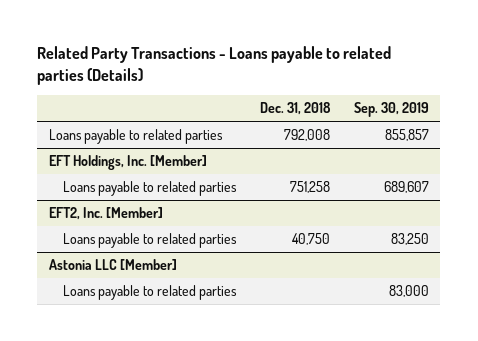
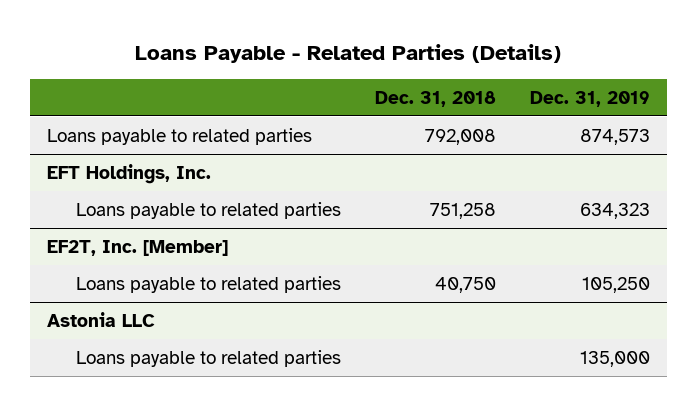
[37,45,392,85] Related Party Transactions - Loans payable to related parties (Details) -> [135,43,562,63] Loans Payable - Related Parties (Details)
[353,102,429,118] Sep. 30, 2019 -> none
none -> [529,90,650,107] Dec. 31, 2019
[49,155,208,171] EFT Holdings, Inc. [Member] -> [47,163,212,184] EFT Holdings, Inc.
[49,207,164,221] EFT2, Inc. [Member] -> [47,239,229,256] EF2T, Inc. [Member]
[49,259,178,271] Astonia LLC [Member] -> [47,311,156,327] Astonia LLC

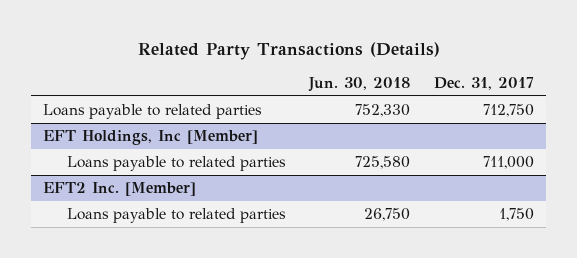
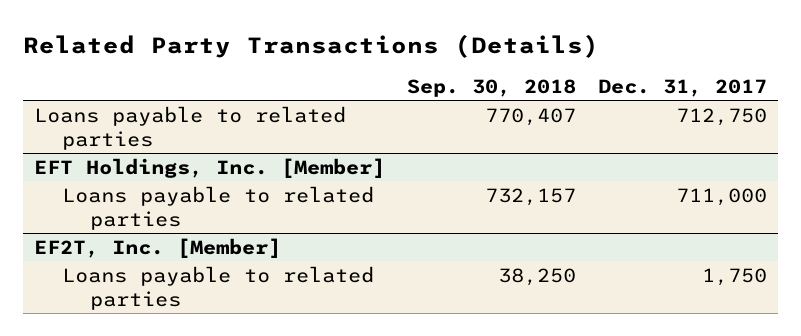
[307,77,410,93] Jun. 30, 2018 -> none
none -> [407,78,577,97] Sep. 30, 2018
[43,130,259,146] EFT Holdings, Inc [Member] -> [34,157,386,178] EFT Holdings, Inc. [Member]
[43,182,197,197] EFT2 Inc. [Member] -> [34,237,282,258] EF2T, Inc. [Member]

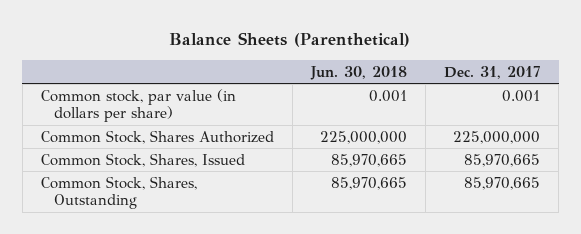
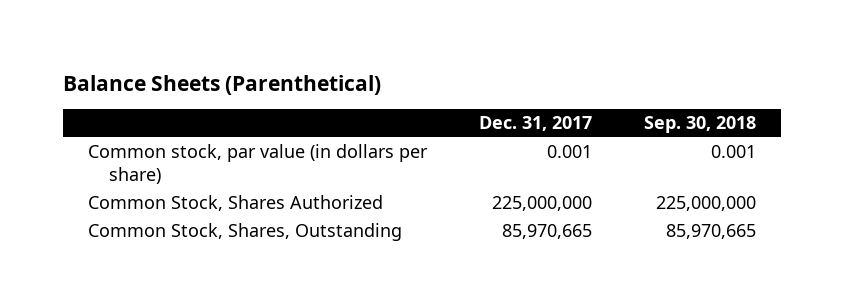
[309,65,407,80] Jun. 30, 2018 -> none
none -> [643,116,756,134] Sep. 30, 2018
[40,152,245,167] Common Stock, Shares, Issued -> none

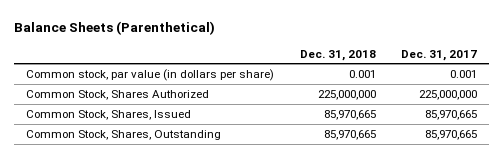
[643,116,756,134] Sep. 30, 2018 -> none
none -> [299,49,376,61] Dec. 31, 2018
none -> [26,109,192,120] Common Stock, Shares, Issued

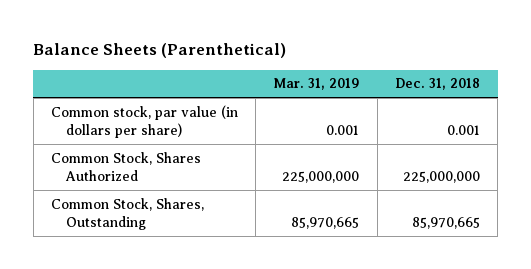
[400,49,477,61] Dec. 31, 2017 -> none
none -> [273,78,360,91] Mar. 31, 2019
[26,109,192,120] Common Stock, Shares, Issued -> none

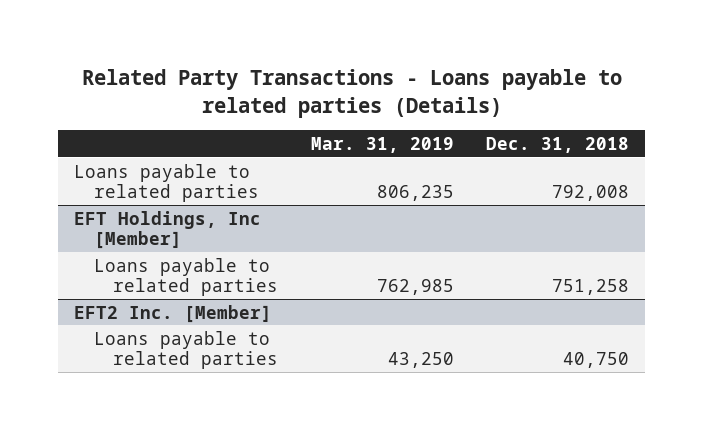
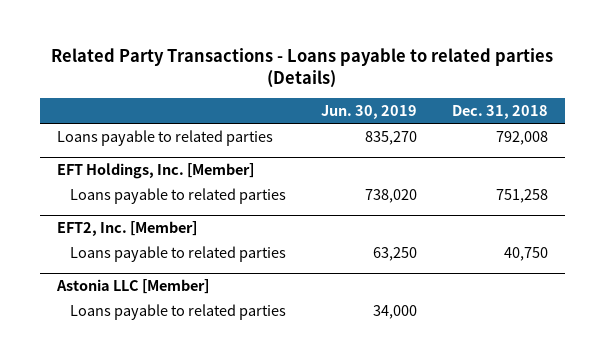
[310,136,454,153] Mar. 31, 2019 -> none
none -> [321,104,418,119] Jun. 30, 2019
[73,210,261,250] EFT Holdings, Inc [Member] -> [56,162,254,179] EFT Holdings, Inc. [Member]
[73,304,272,323] EFT2 Inc. [Member] -> [56,220,197,236] EFT2, Inc. [Member]
none -> [55,278,209,294] Astonia LLC [Member]
none -> [70,303,287,320] Loans payable to related parties

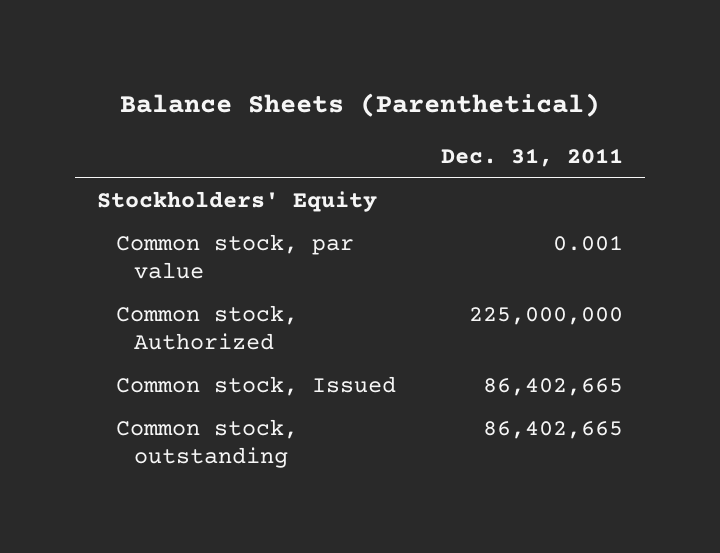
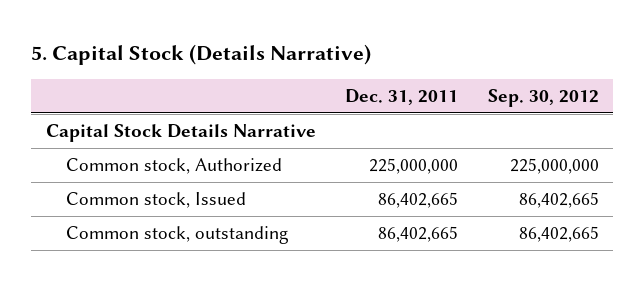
[120,92,601,117] Balance Sheets (Parenthetical) -> [30,44,371,66] 5. Capital Stock (Details Narrative)
none -> [487,88,599,107] Sep. 30, 2012
[97,191,378,213] Stockholders' Equity -> none
[115,234,354,280] Common stock, par value -> none
none -> [45,123,316,142] Capital Stock Details Narrative

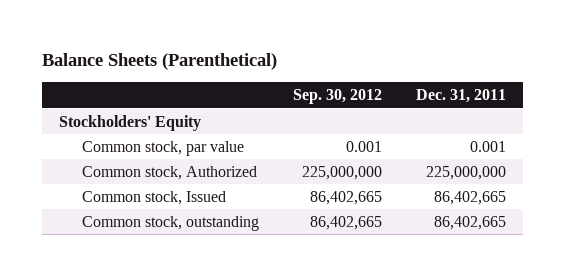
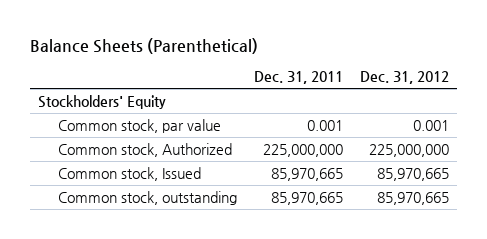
[292,89,382,105] Sep. 30, 2012 -> none
none -> [359,70,449,84] Dec. 31, 2012
[434,190,507,205] 86,402,665 -> [270,167,343,181] 85,970,665
[434,215,507,230] 86,402,665 -> [270,191,343,205] 85,970,665

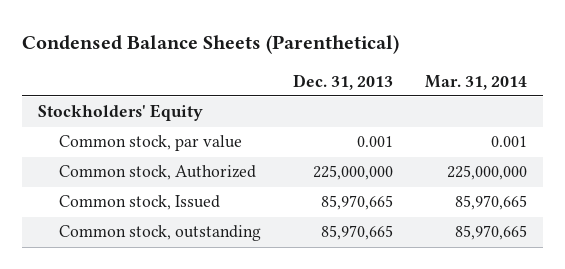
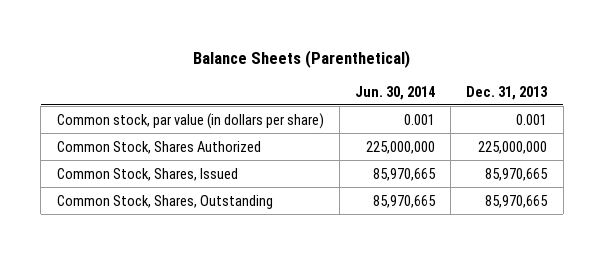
[22,34,400,54] Condensed Balance Sheets (Parenthetical) -> [192,49,410,68] Balance Sheets (Parenthetical)
[425,74,528,90] Mar. 31, 2014 -> none
none -> [354,85,435,100] Jun. 30, 2014
[38,104,204,122] Stockholders' Equity -> none
[59,135,243,152] Common stock, par value -> [56,112,324,129] Common stock, par value (in dollars per share)
[59,165,257,181] Common stock, Authorized -> [56,140,261,154] Common Stock, Shares Authorized
[59,195,221,211] Common stock, Issued -> [56,167,238,181] Common Stock, Shares, Issued
[59,225,262,242] Common stock, outstanding -> [56,194,273,209] Common Stock, Shares, Outstanding

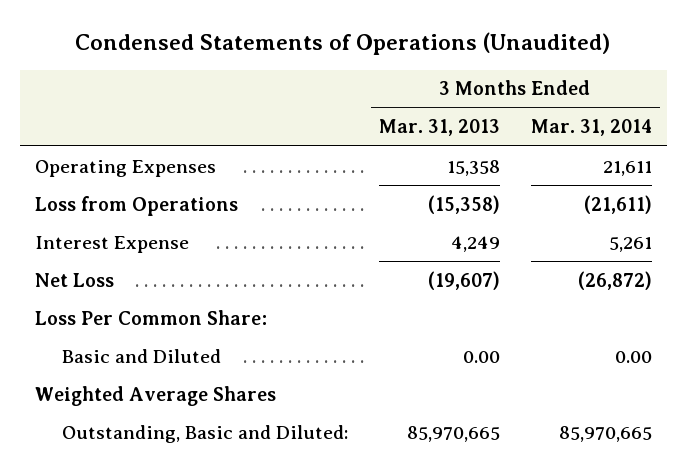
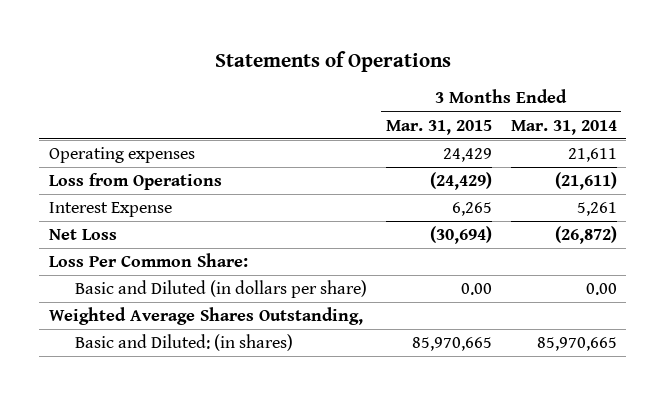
[75,31,611,55] Condensed Statements of Operations (Unaudited) -> [214,50,451,72] Statements of Operations
[378,119,500,137] Mar. 31, 2013 -> none
none -> [385,119,492,135] Mar. 31, 2015
[35,159,217,177] Operating Expenses -> [48,147,195,164] Operating expenses
[62,348,222,363] Basic and Diluted -> [74,280,367,299] Basic and Diluted (in dollars per share)
[35,385,277,406] Weighted Average Shares -> [48,307,363,326] Weighted Average Shares Outstanding,
[62,424,349,443] Outstanding, Basic and Diluted: -> [74,334,293,352] Basic and Diluted: (in shares)

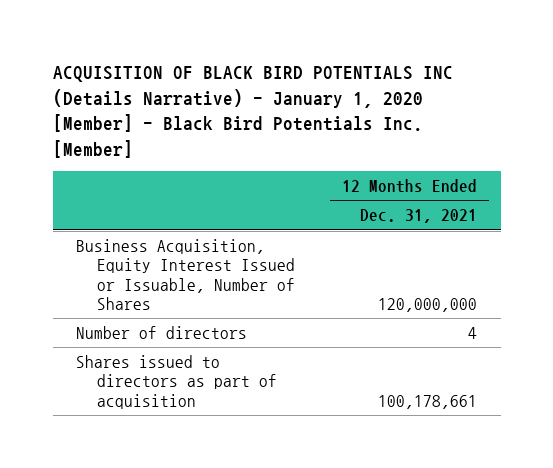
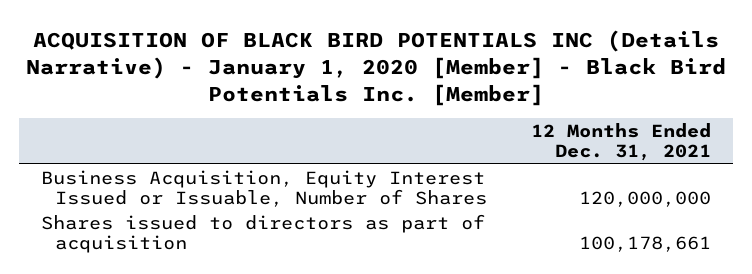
[76,325,248,339] Number of directors -> none

